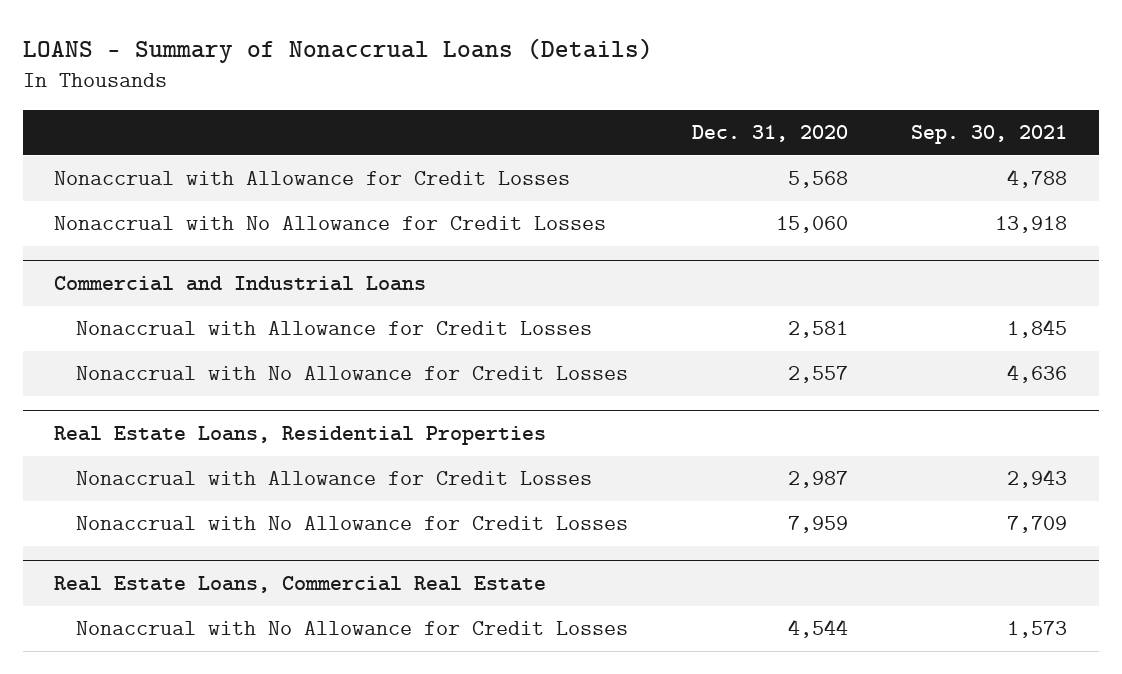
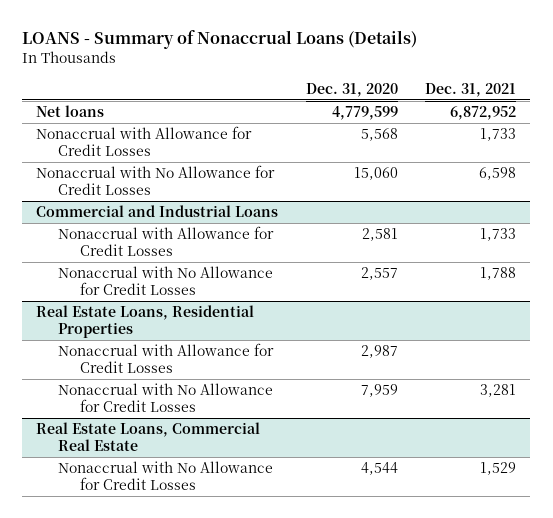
[911,125,1068,145] Sep. 30, 2021 -> none
none -> [425,82,517,97] Dec. 31, 2021
none -> [36,105,105,118] Net loans

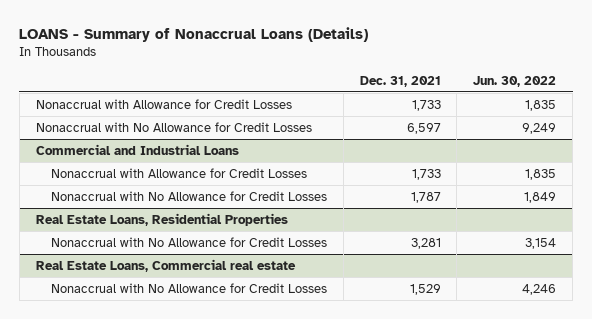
[305,82,398,97] Dec. 31, 2020 -> none
none -> [473,75,557,87] Jun. 30, 2022
[36,105,105,118] Net loans -> none
[479,167,517,181] 6,598 -> [406,122,441,134] 6,597
[480,267,517,281] 1,788 -> [410,191,441,203] 1,787
[58,343,275,373] Nonaccrual with Allowance for Credit Losses -> none
[36,422,261,451] Real Estate Loans, Commercial Real Estate -> [35,258,296,272] Real Estate Loans, Commercial real estate

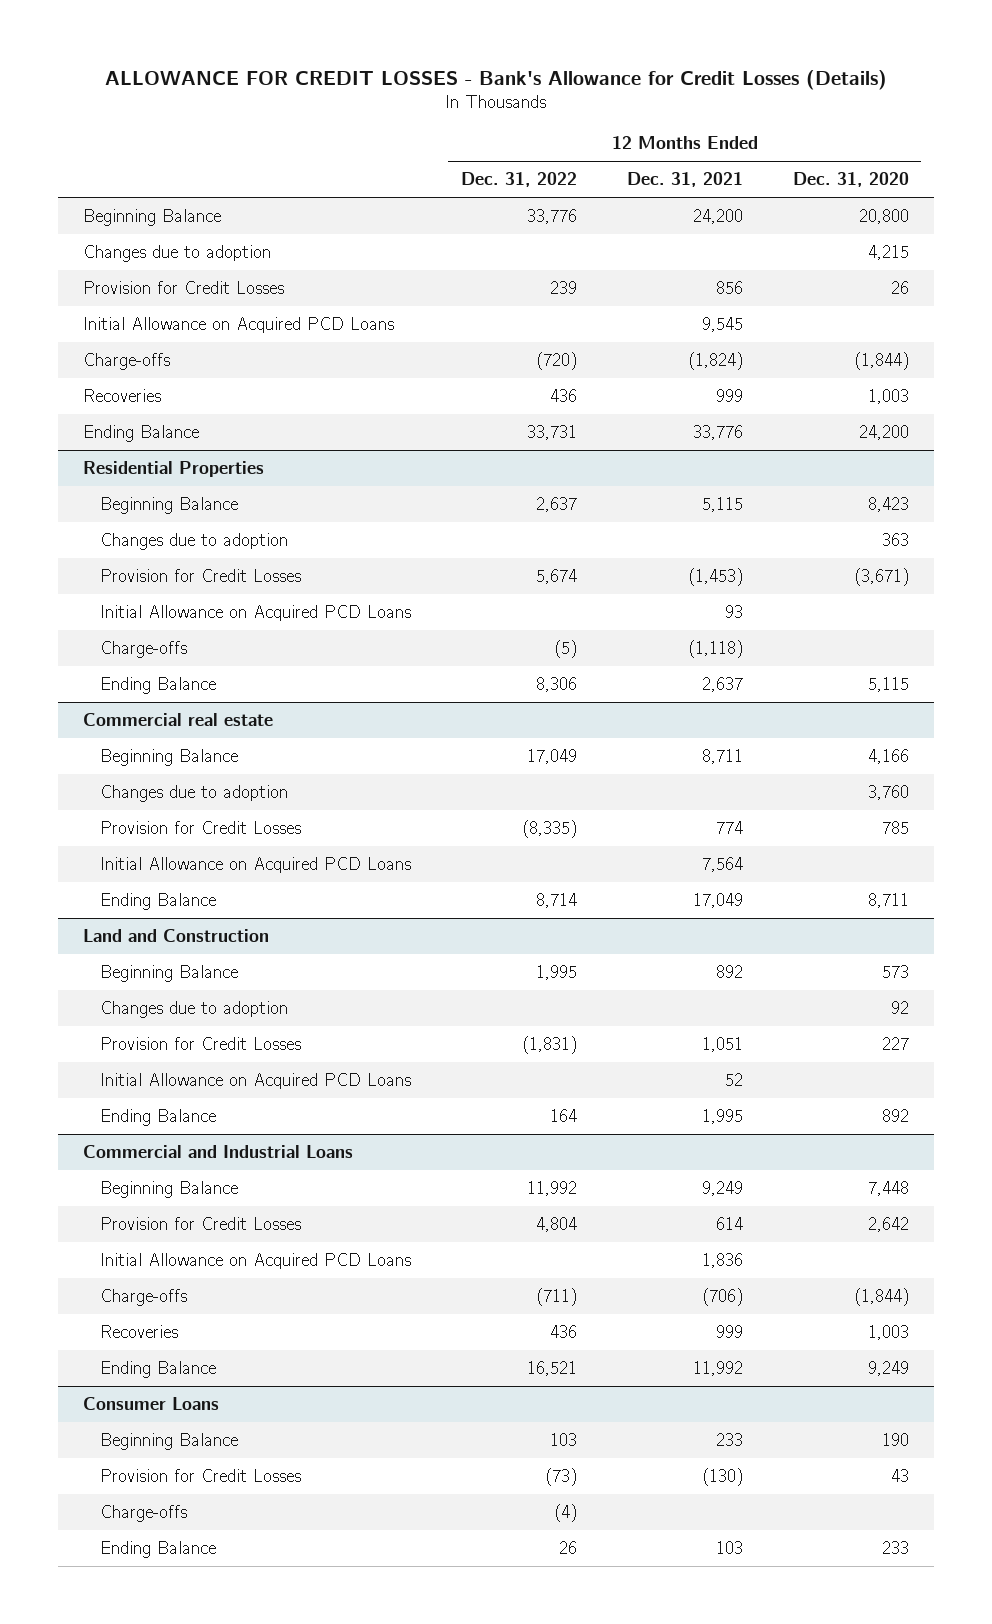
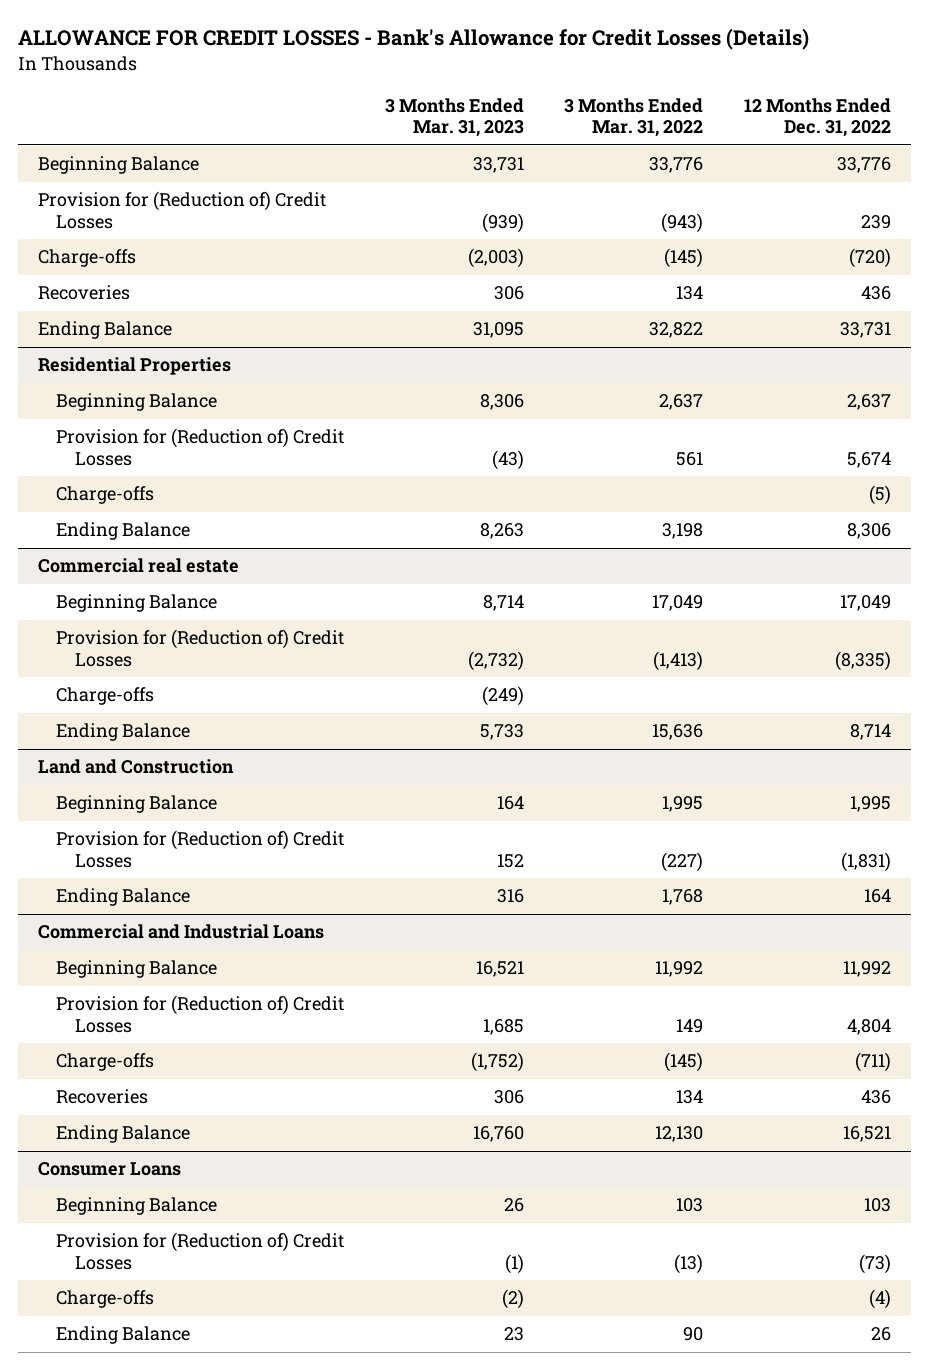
[626,172,743,188] Dec. 31, 2021 -> none
[792,172,909,188] Dec. 31, 2020 -> none
none -> [384,97,524,138] 3 Months Ended Mar. 31, 2023
none -> [564,97,704,138] 3 Months Ended Mar. 31, 2022
[82,244,271,262] Changes due to adoption -> none
[82,316,394,333] Initial Allowance on Acquired PCD Loans -> none
[82,280,284,294] Provision for Credit Losses -> [38,191,327,229] Provision for (Reduction of) Credit Losses
[99,532,288,550] Changes due to adoption -> none
[99,604,411,621] Initial Allowance on Acquired PCD Loans -> none
[99,568,301,582] Provision for Credit Losses -> [56,428,345,466] Provision for (Reduction of) Credit Losses
[99,784,288,802] Changes due to adoption -> none
[99,856,411,873] Initial Allowance on Acquired PCD Loans -> none
[99,820,301,834] Provision for Credit Losses -> [56,629,345,667] Provision for (Reduction of) Credit Losses
none -> [56,687,155,706] Charge-offs
[99,1000,288,1018] Changes due to adoption -> none
[99,1072,411,1089] Initial Allowance on Acquired PCD Loans -> none
[99,1036,301,1050] Provision for Credit Losses -> [56,830,345,868] Provision for (Reduction of) Credit Losses
[99,1252,411,1269] Initial Allowance on Acquired PCD Loans -> none
[99,1216,301,1230] Provision for Credit Losses -> [56,995,345,1033] Provision for (Reduction of) Credit Losses
[99,1468,301,1482] Provision for Credit Losses -> [56,1232,345,1270] Provision for (Reduction of) Credit Losses

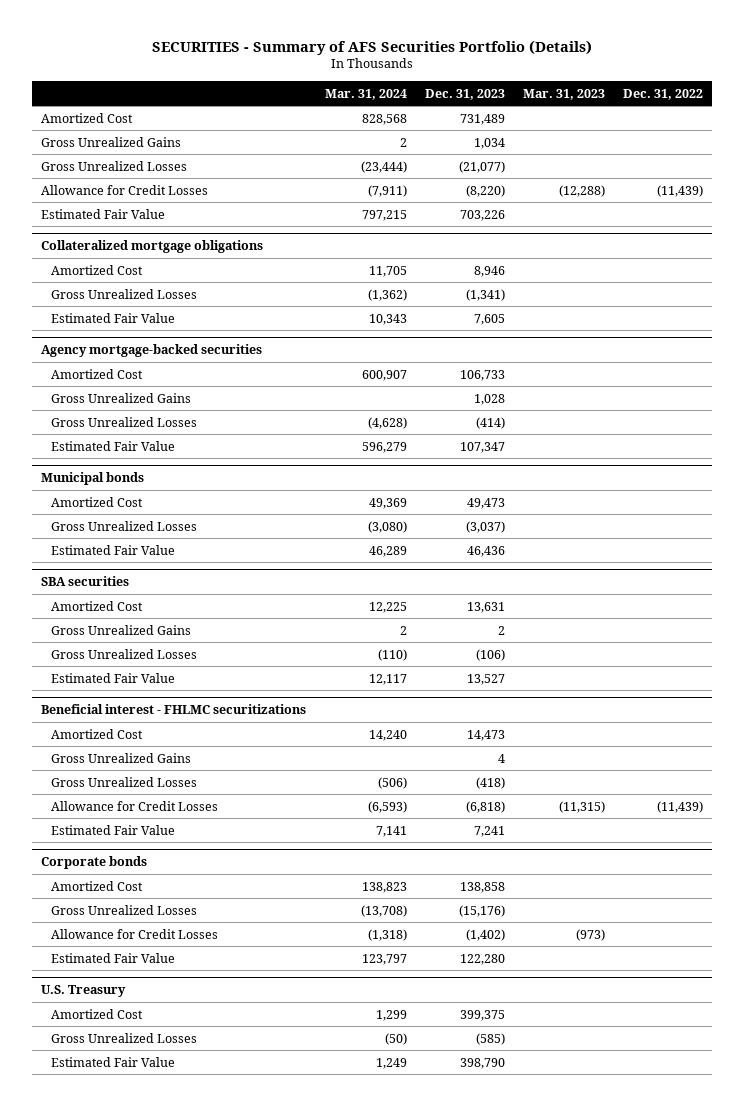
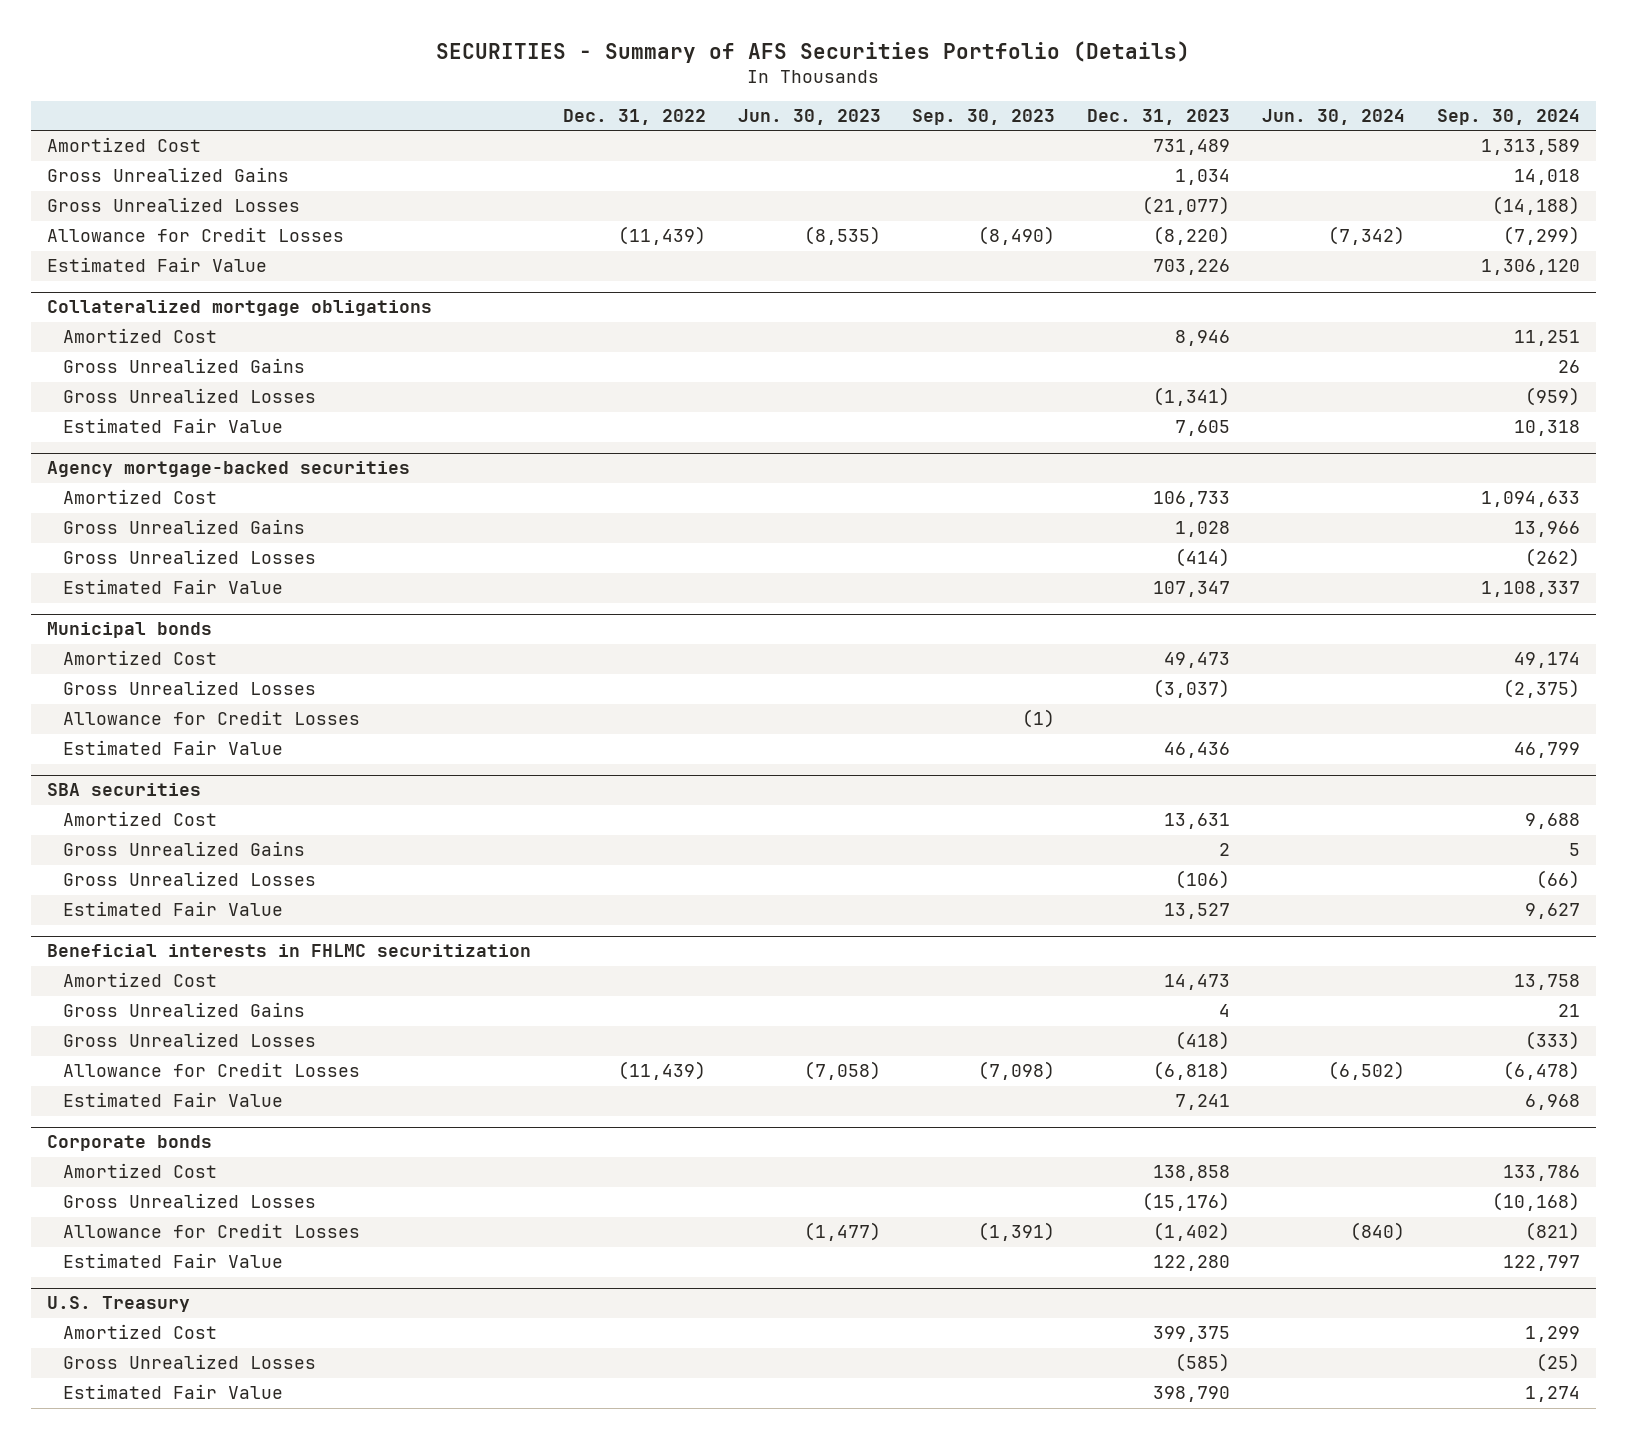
[324,88,407,100] Mar. 31, 2024 -> none
[523,88,606,100] Mar. 31, 2023 -> none
none -> [737,109,881,126] Jun. 30, 2023
none -> [912,109,1056,126] Sep. 30, 2023
none -> [1262,109,1406,126] Jun. 30, 2024
none -> [1437,109,1581,126] Sep. 30, 2024
none -> [63,358,306,374] Gross Unrealized Gains
none -> [63,710,361,726] Allowance for Credit Losses
[41,704,307,715] Beneficial interest - FHLMC securitizations -> [46,944,531,958] Beneficial interests in FHLMC securitization

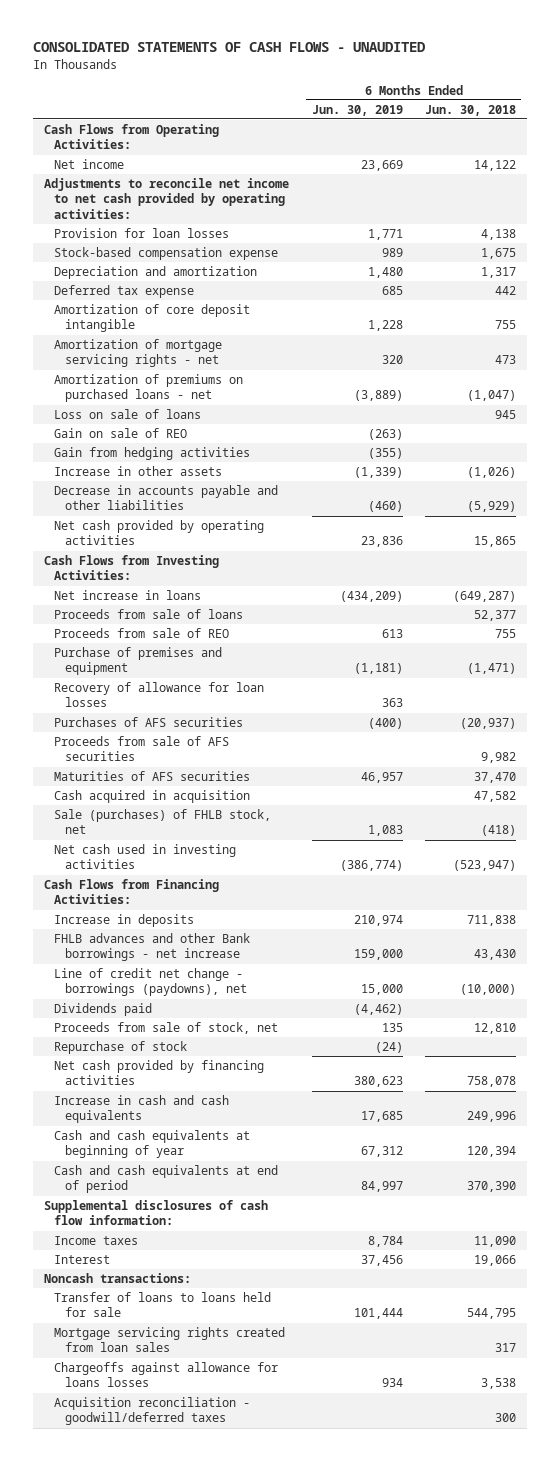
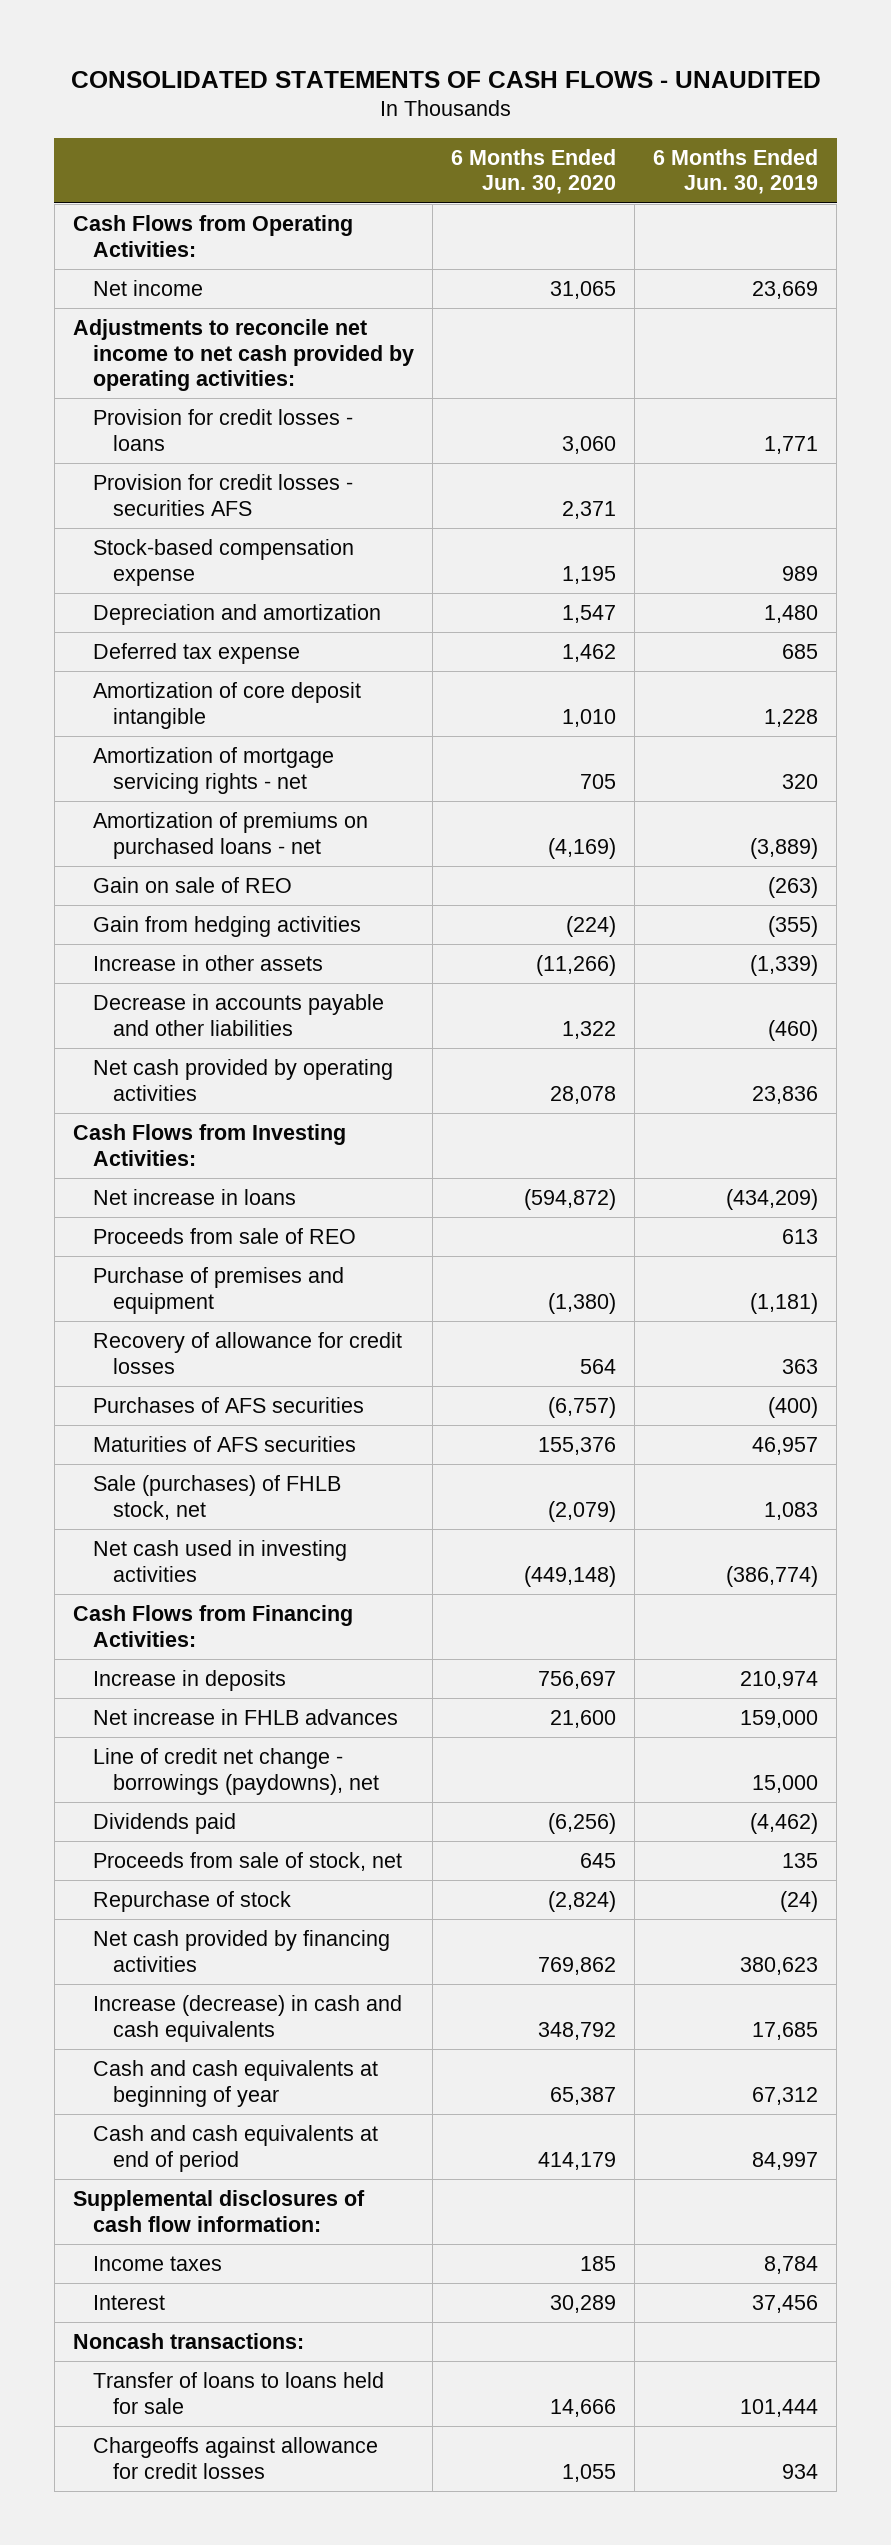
[424,104,516,116] Jun. 30, 2018 -> none
none -> [451,148,617,195] 6 Months Ended Jun. 30, 2020
[54,227,230,238] Provision for loan losses -> [92,409,353,451] Provision for credit losses - loans
none -> [92,474,353,516] Provision for credit losses - securities AFS
[54,408,202,419] Loss on sale of loans -> none
[54,608,244,619] Proceeds from sale of loans -> none
[54,681,265,708] Recovery of allowance for loan losses -> [92,1332,402,1374] Recovery of allowance for credit losses
[54,735,230,762] Proceeds from sale of AFS securities -> none
[54,789,251,803] Cash acquired in acquisition -> none
[54,932,251,962] FHLB advances and other Bank borrowings - net increase -> [92,1709,398,1726] Net increase in FHLB advances
[54,1094,230,1124] Increase in cash and cash equivalents -> [92,1995,402,2042] Increase (decrease) in cash and cash equivalents
[54,1326,286,1353] Mortgage servicing rights created from loan sales -> none
[54,1396,251,1426] Acquisition reconciliation - goodwill/deferred taxes -> none
[54,1361,279,1388] Chargeoffs against allowance for loans losses -> [92,2437,378,2479] Chargeoffs against allowance for credit losses

